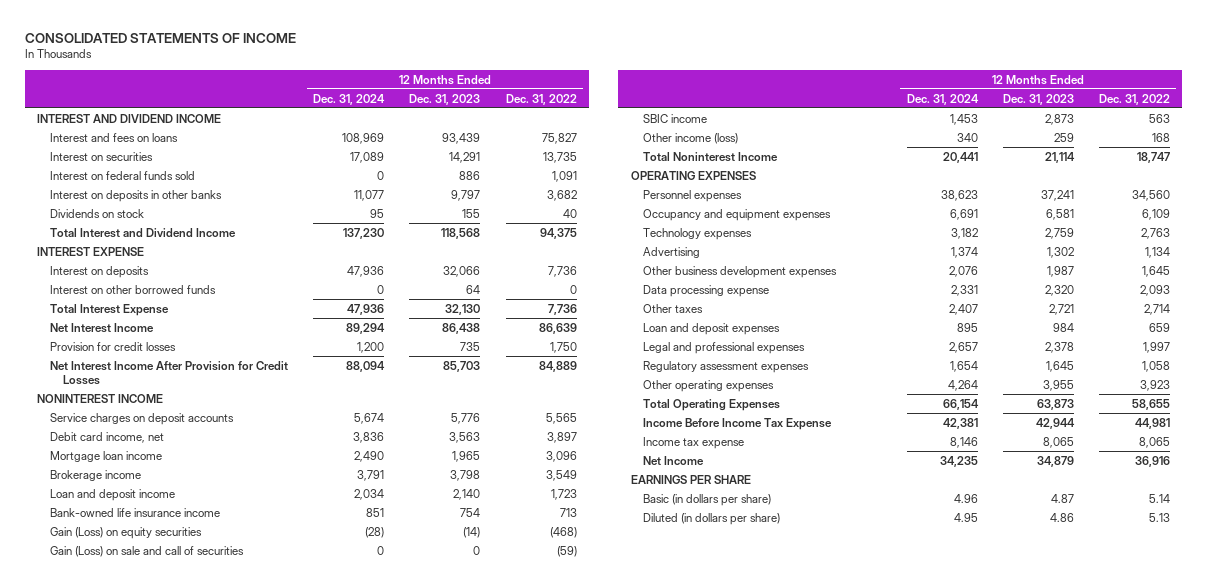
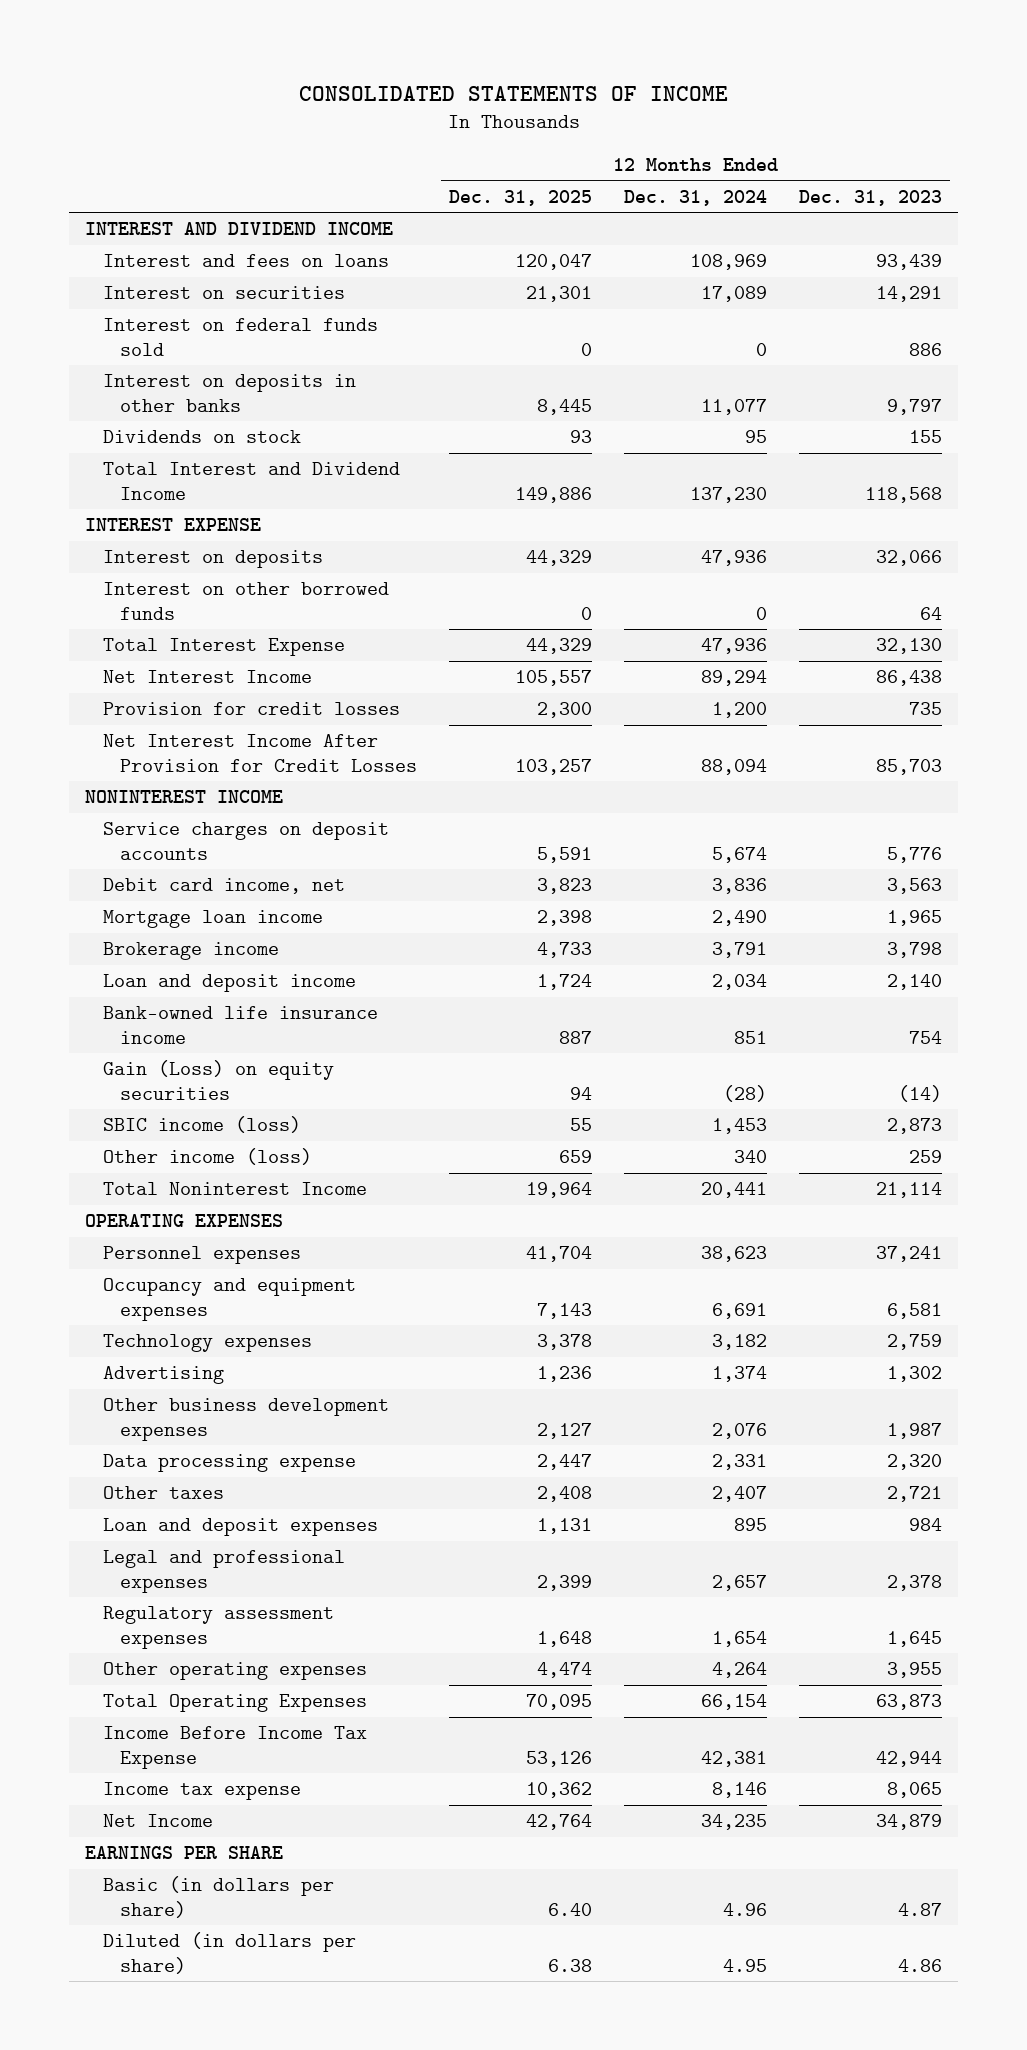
[505,93,577,105] Dec. 31, 2022 -> none
none -> [449,189,593,206] Dec. 31, 2025
[50,545,245,557] Gain (Loss) on sale and call of securities -> none
[643,113,708,123] SBIC income -> [102,1116,301,1134] SBIC income (loss)

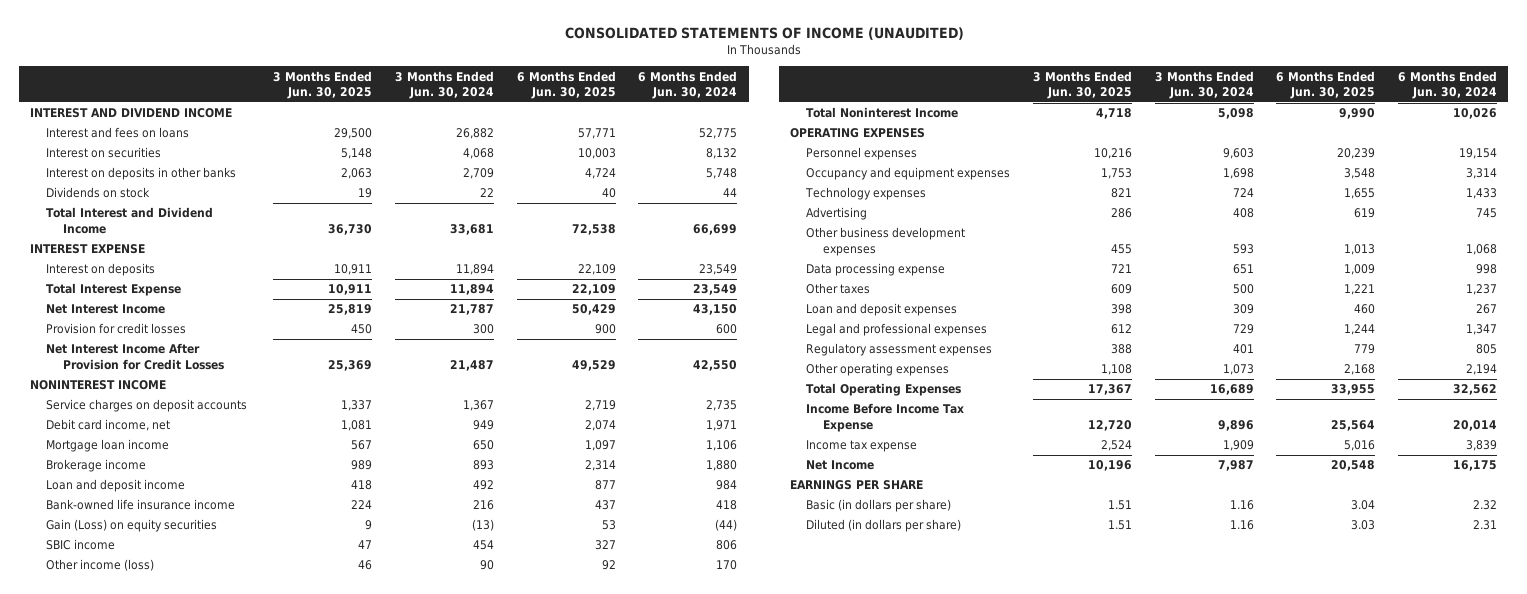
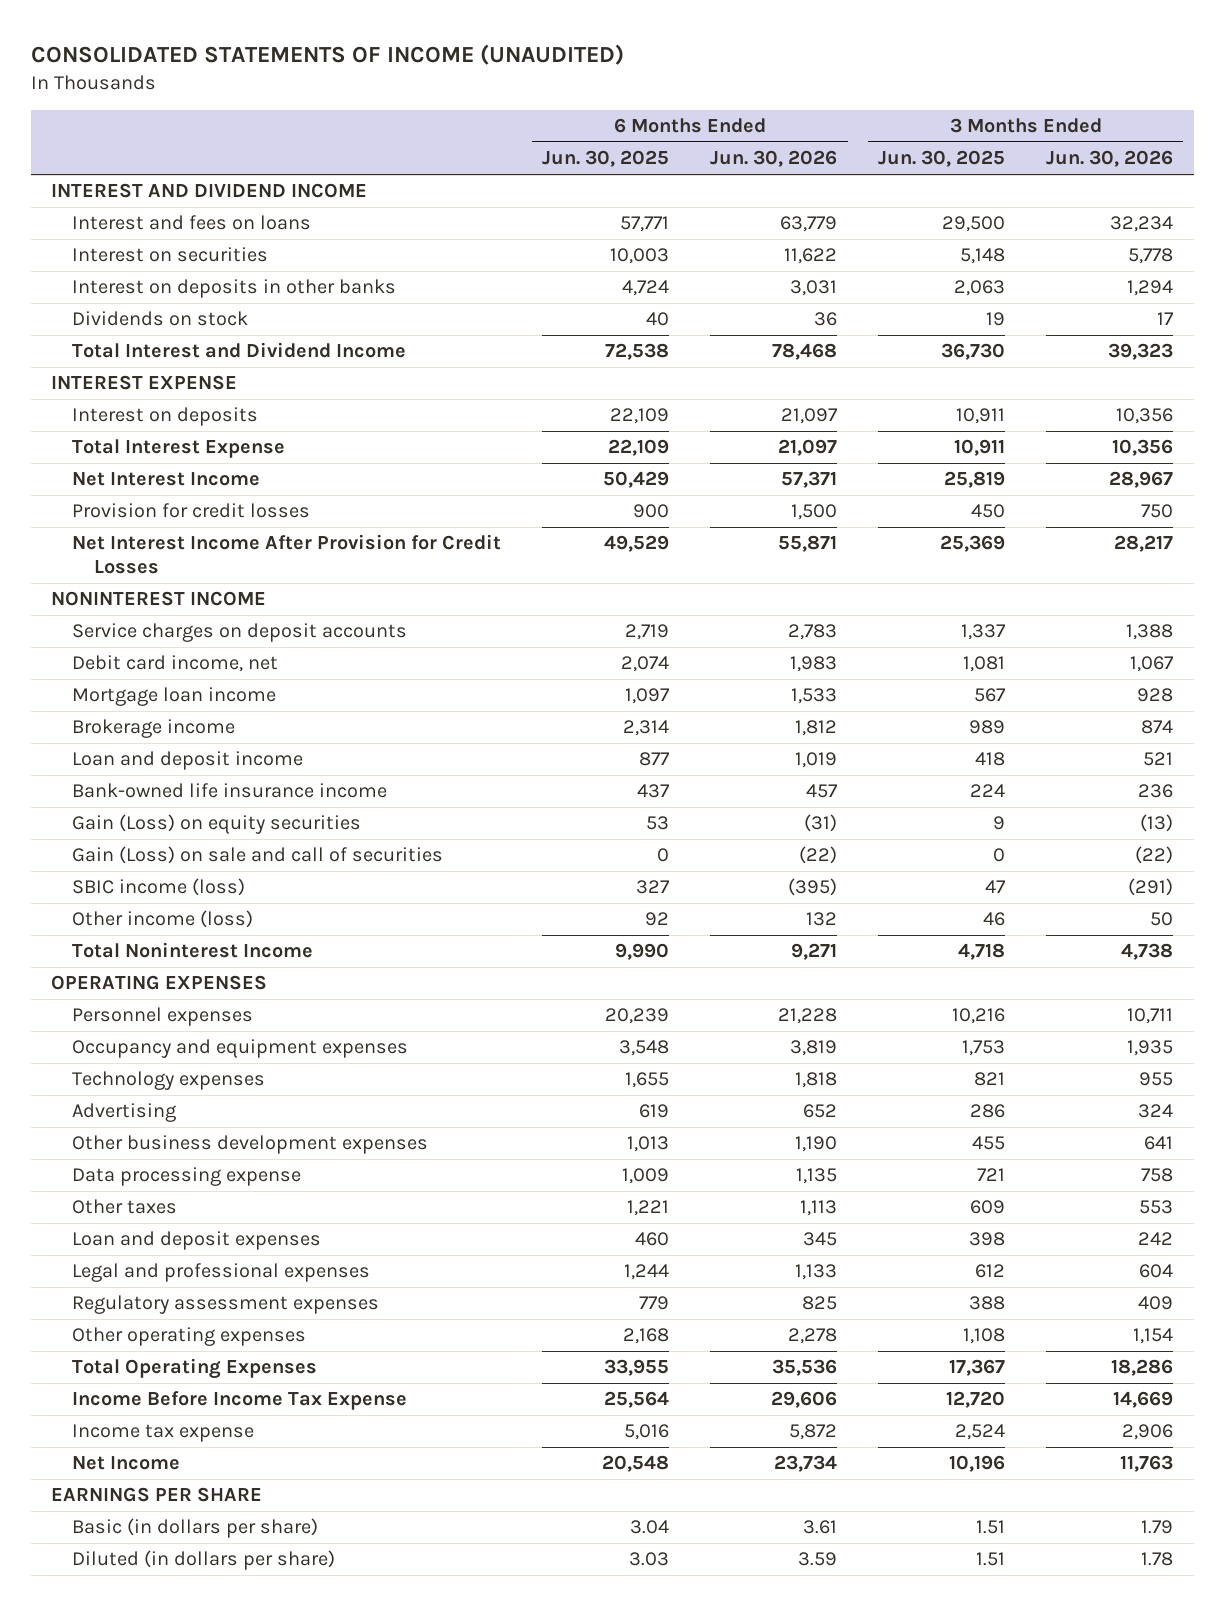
[394,70,494,100] 3 Months Ended Jun. 30, 2024 -> none
[638,70,738,100] 6 Months Ended Jun. 30, 2024 -> none
none -> [710,150,838,168] Jun. 30, 2026
none -> [1046,150,1174,168] Jun. 30, 2026
none -> [72,846,444,865] Gain (Loss) on sale and call of securities
[46,539,116,551] SBIC income -> [72,878,246,897] SBIC income (loss)

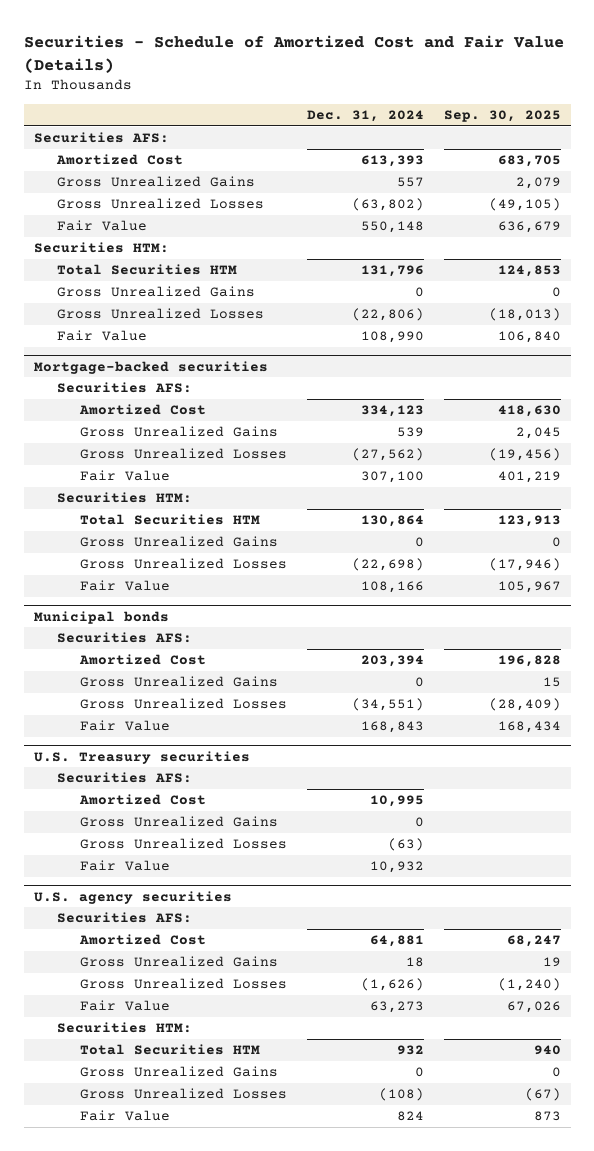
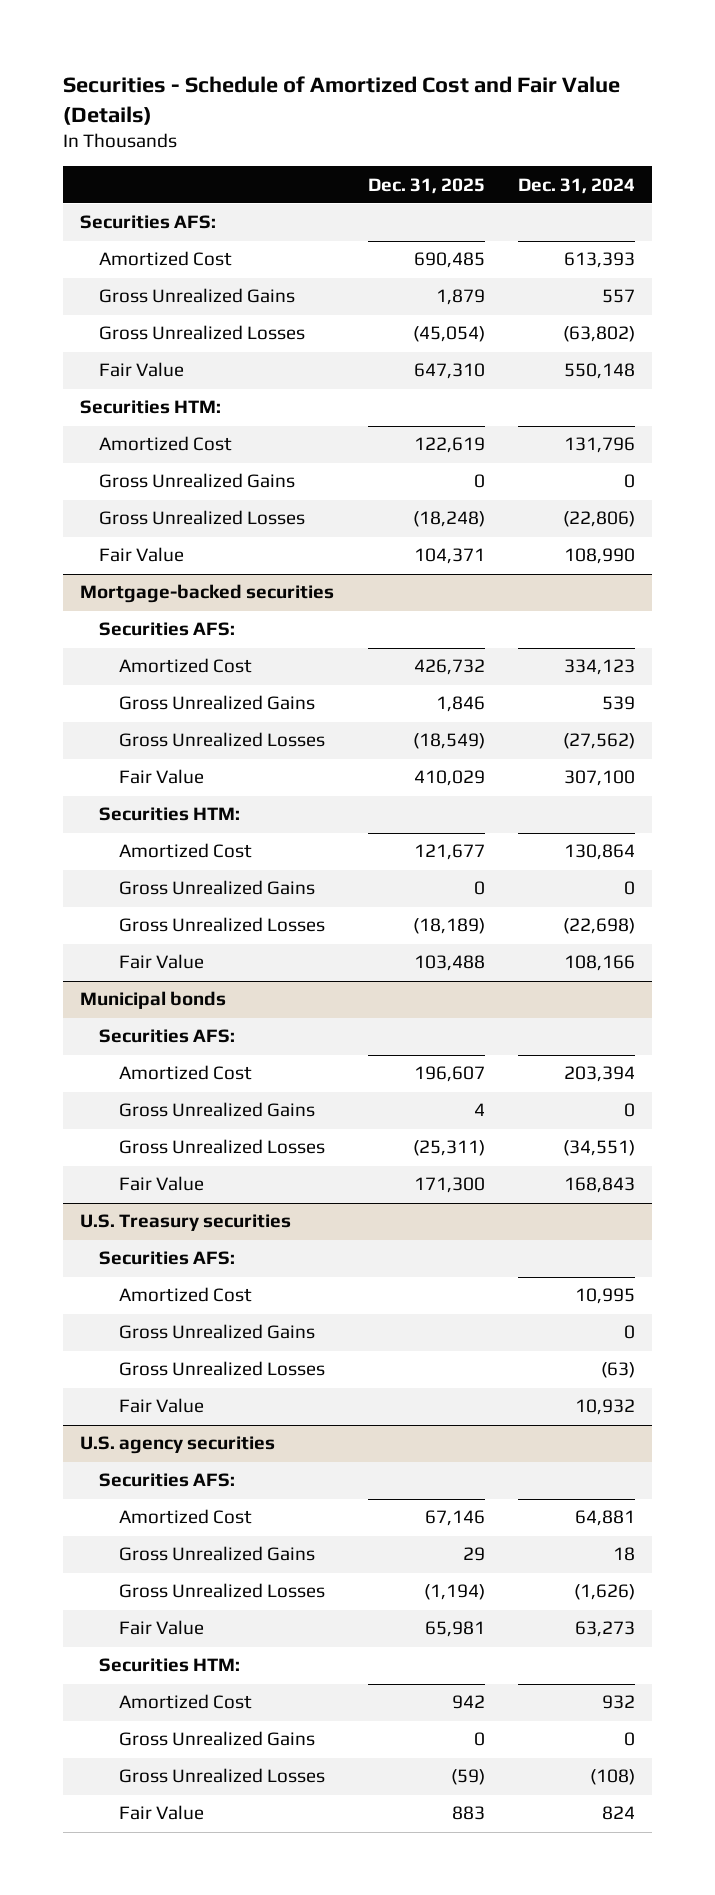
[443,110,561,123] Sep. 30, 2025 -> none
none -> [367,177,485,194] Dec. 31, 2025
[56,264,237,276] Total Securities HTM -> [99,436,233,452] Amortized Cost
[79,514,260,526] Total Securities HTM -> [119,843,253,859] Amortized Cost
[79,1044,260,1056] Total Securities HTM -> [119,1694,253,1710] Amortized Cost

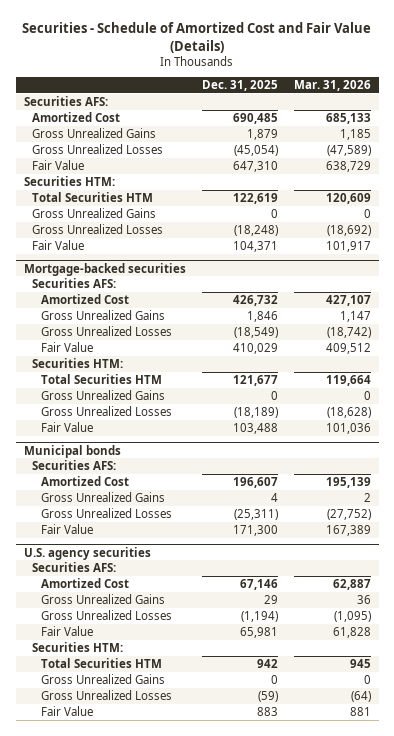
[518,177,636,194] Dec. 31, 2024 -> none
none -> [293,80,371,92] Mar. 31, 2026
[99,436,233,452] Amortized Cost -> [32,192,154,203] Total Securities HTM
[119,843,253,859] Amortized Cost -> [40,374,162,385] Total Securities HTM
[79,1214,291,1232] U.S. Treasury securities -> none
[99,1251,236,1266] Securities AFS: -> none
[119,1287,253,1303] Amortized Cost -> none
[119,1324,316,1340] Gross Unrealized Gains -> none
[119,1361,326,1377] Gross Unrealized Losses -> none
[119,1398,205,1414] Fair Value -> none
[119,1694,253,1710] Amortized Cost -> [40,658,162,669] Total Securities HTM

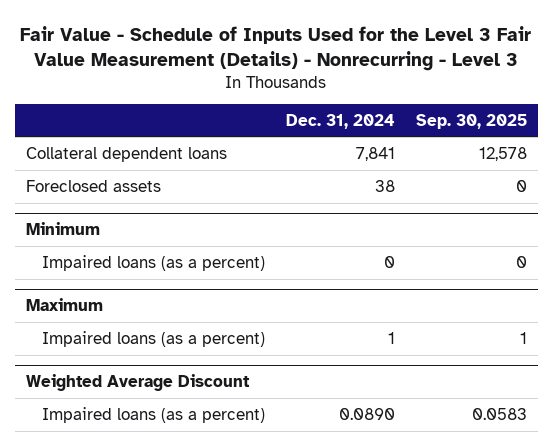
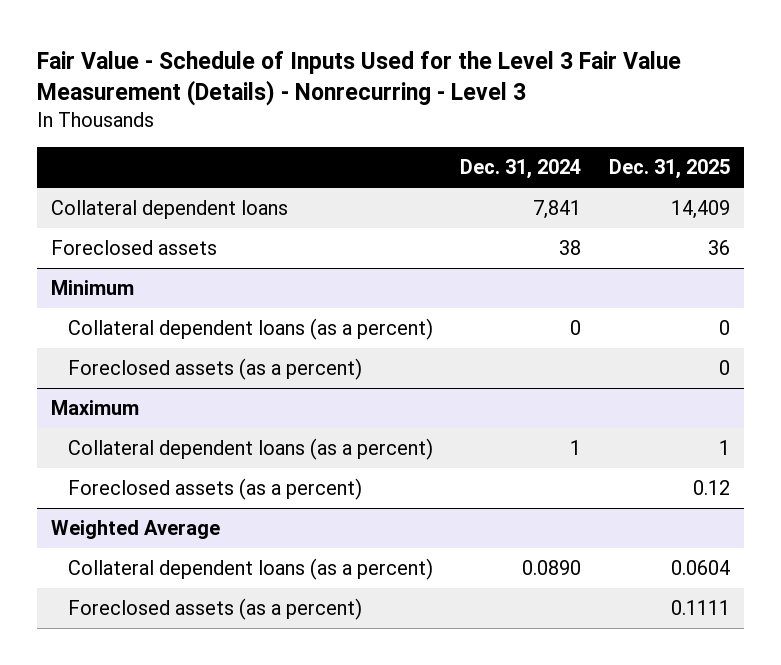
[416,113,528,129] Sep. 30, 2025 -> none
none -> [608,159,730,180] Dec. 31, 2025
[41,254,265,271] Impaired loans (as a percent) -> [68,318,434,341] Collateral dependent loans (as a percent)
none -> [68,358,363,381] Foreclosed assets (as a percent)
[41,330,265,347] Impaired loans (as a percent) -> [68,438,434,461] Collateral dependent loans (as a percent)
none -> [68,478,363,501] Foreclosed assets (as a percent)
[25,374,250,392] Weighted Average Discount -> [51,520,221,540] Weighted Average
[41,406,265,423] Impaired loans (as a percent) -> [68,558,434,581] Collateral dependent loans (as a percent)
none -> [68,598,363,621] Foreclosed assets (as a percent)

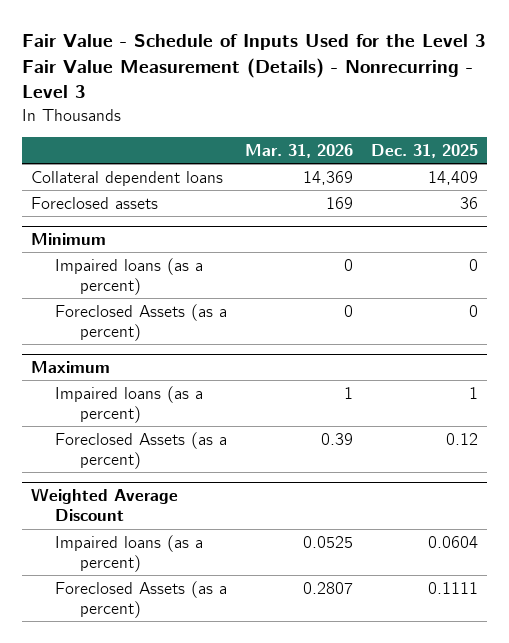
[460,159,582,180] Dec. 31, 2024 -> none
none -> [245,143,354,158] Mar. 31, 2026
[68,318,434,341] Collateral dependent loans (as a percent) -> [55,257,204,296] Impaired loans (as a percent)
[68,358,363,381] Foreclosed assets (as a percent) -> [55,303,228,342] Foreclosed Assets (as a percent)
[68,438,434,461] Collateral dependent loans (as a percent) -> [55,385,204,424] Impaired loans (as a percent)
[68,478,363,501] Foreclosed assets (as a percent) -> [55,431,228,470] Foreclosed Assets (as a percent)
[51,520,221,540] Weighted Average -> [30,487,178,522] Weighted Average Discount
[68,558,434,581] Collateral dependent loans (as a percent) -> [55,534,204,573] Impaired loans (as a percent)
[68,598,363,621] Foreclosed assets (as a percent) -> [55,580,228,619] Foreclosed Assets (as a percent)

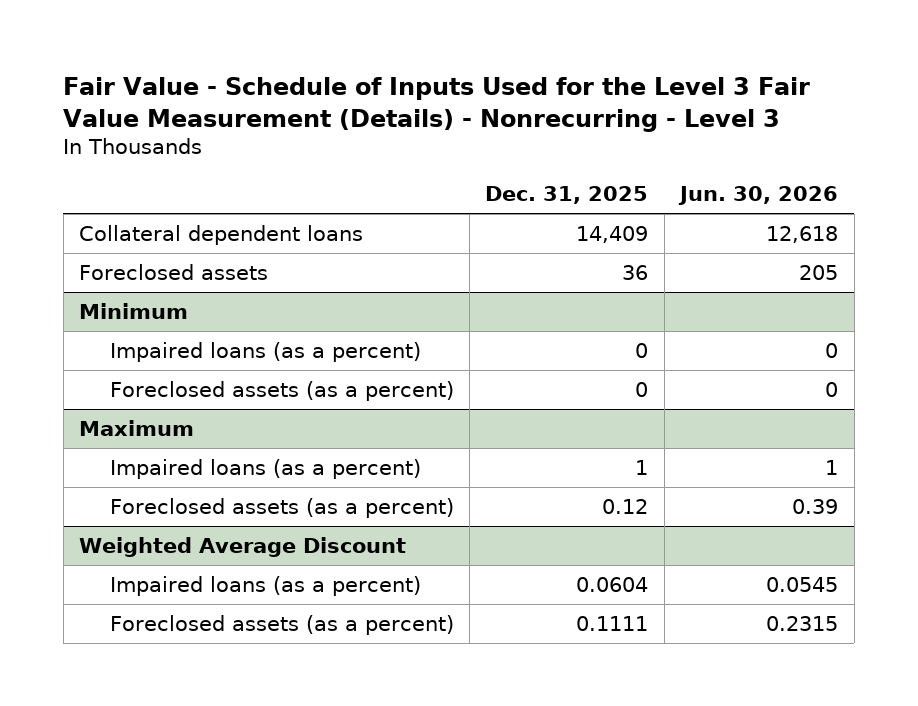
[245,143,354,158] Mar. 31, 2026 -> none
none -> [678,186,839,206] Jun. 30, 2026
[55,303,228,342] Foreclosed Assets (as a percent) -> [109,380,454,401] Foreclosed assets (as a percent)
[55,431,228,470] Foreclosed Assets (as a percent) -> [109,497,454,518] Foreclosed assets (as a percent)
[55,580,228,619] Foreclosed Assets (as a percent) -> [109,614,454,635] Foreclosed assets (as a percent)

